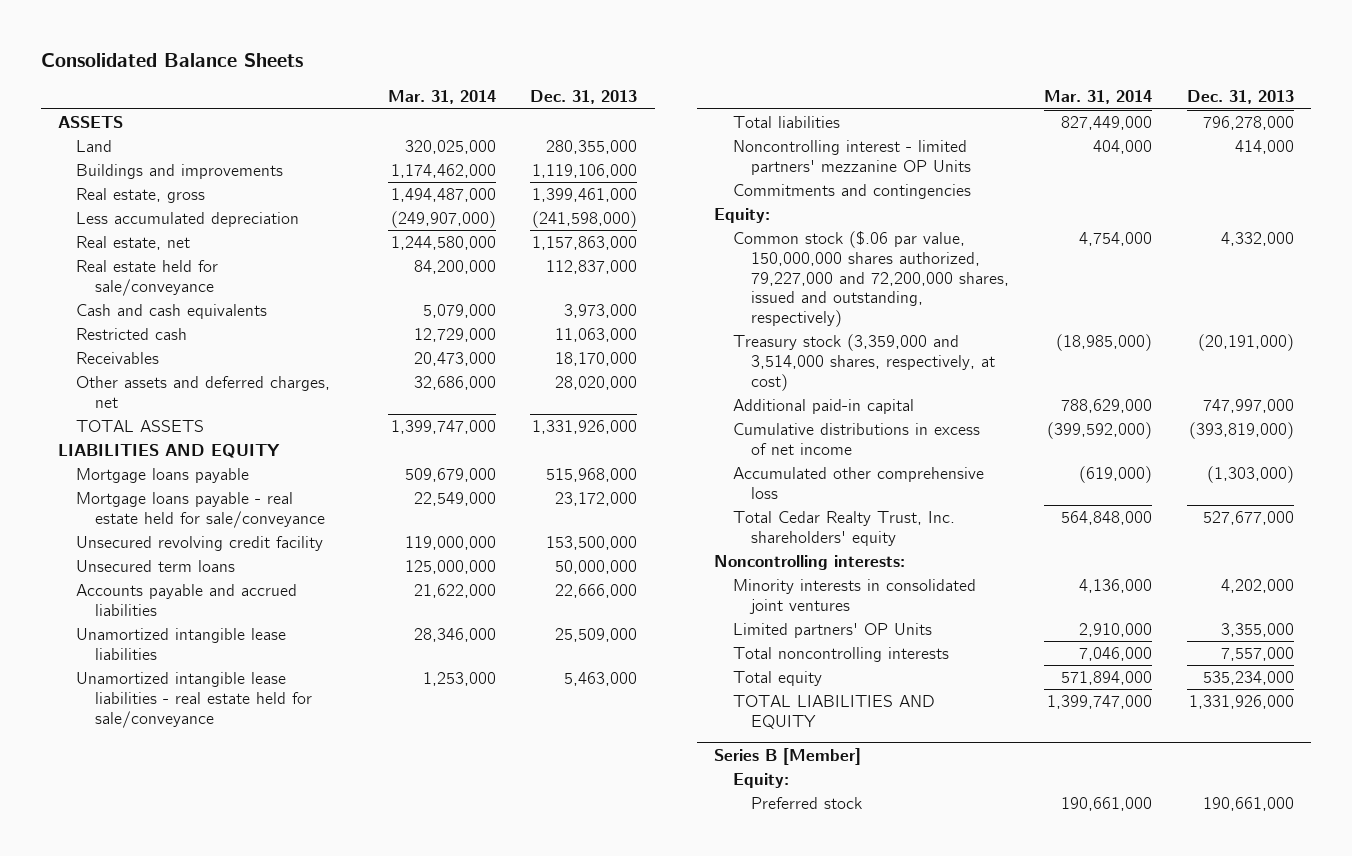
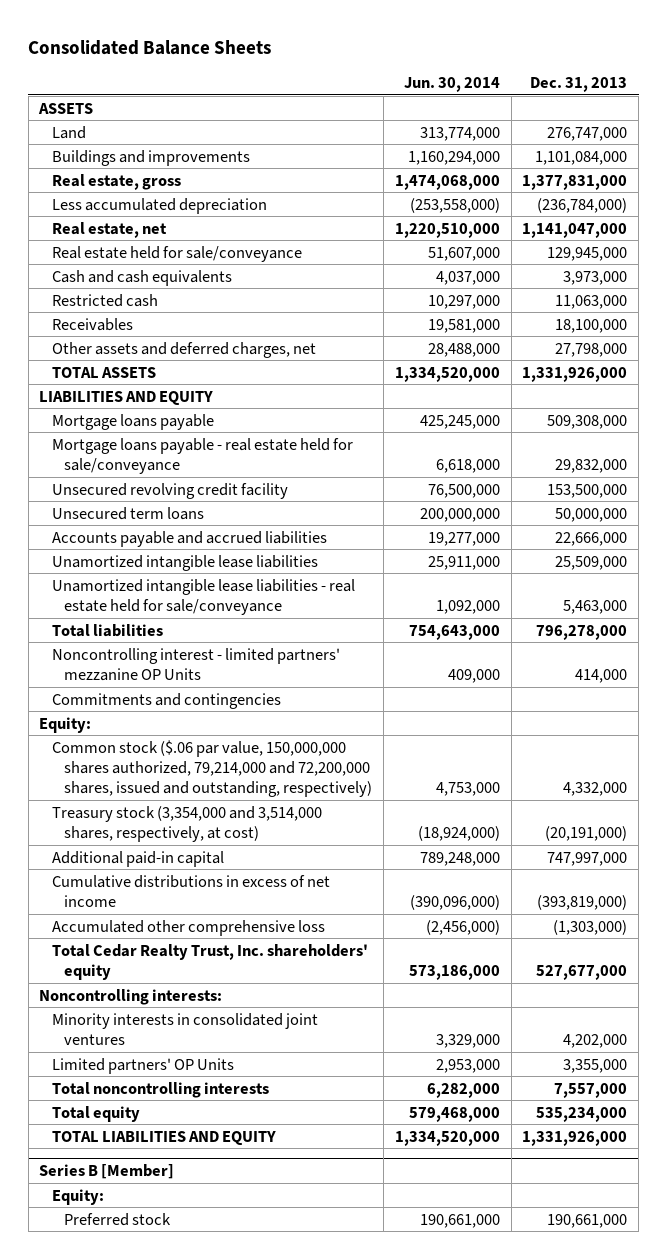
[387,90,496,105] Mar. 31, 2014 -> none
none -> [403,76,500,92] Jun. 30, 2014
[546,140,638,155] 280,355,000 -> [547,126,628,141] 276,747,000
[532,164,638,179] 1,119,106,000 -> [535,150,628,165] 1,101,084,000
[532,188,638,203] 1,399,461,000 -> [522,174,628,190] 1,377,831,000
[532,211,638,229] (241,598,000) -> [537,197,628,213] (236,784,000)
[532,236,638,251] 1,157,863,000 -> [522,222,628,238] 1,141,047,000
[546,260,638,275] 112,837,000 -> [547,246,628,261] 129,945,000
[555,352,638,367] 18,170,000 -> [555,318,628,333] 18,100,000
[555,376,638,391] 28,020,000 -> [555,342,628,357] 27,798,000
[546,468,638,483] 515,968,000 -> [547,414,628,429] 509,308,000
[555,492,638,507] 23,172,000 -> [555,459,628,474] 29,832,000
[732,231,1010,327] Common stock ($.06 par value, 150,000,000 shares authorized, 79,227,000 and 72,200,000 shares, issued and outstanding, respectively) -> [51,739,373,798] Common stock ($.06 par value, 150,000,000 shares authorized, 79,214,000 and 72,200,000 shares, issued and outstanding, respectively)
[732,334,996,391] Treasury stock (3,359,000 and 3,514,000 shares, respectively, at cost) -> [51,805,322,843] Treasury stock (3,354,000 and 3,514,000 shares, respectively, at cost)

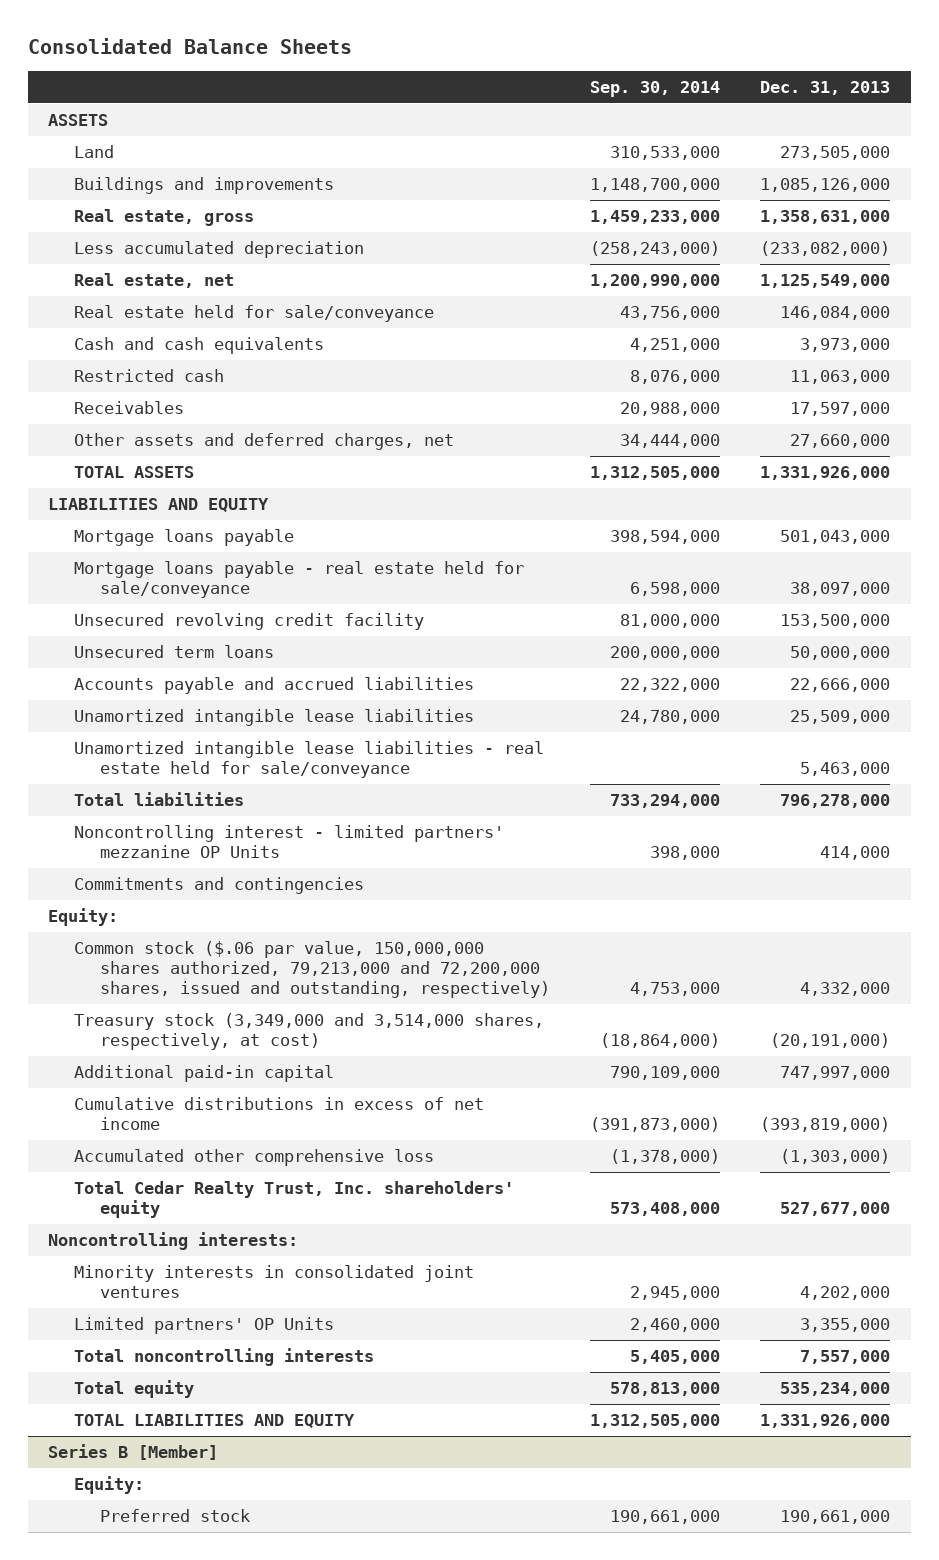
[403,76,500,92] Jun. 30, 2014 -> none
none -> [590,80,721,97] Sep. 30, 2014
[547,126,628,141] 276,747,000 -> [780,146,891,161] 273,505,000
[535,150,628,165] 1,101,084,000 -> [760,178,891,193] 1,085,126,000
[522,174,628,190] 1,377,831,000 -> [760,210,891,225] 1,358,631,000
[537,197,628,213] (236,784,000) -> [760,241,891,257] (233,082,000)
[522,222,628,238] 1,141,047,000 -> [760,274,891,289] 1,125,549,000
[547,246,628,261] 129,945,000 -> [780,306,891,321] 146,084,000
[555,318,628,333] 18,100,000 -> [790,402,891,417] 17,597,000
[555,342,628,357] 27,798,000 -> [790,434,891,449] 27,660,000
[547,414,628,429] 509,308,000 -> [780,530,891,545] 501,043,000
[555,459,628,474] 29,832,000 -> [790,582,891,597] 38,097,000
[51,739,373,798] Common stock ($.06 par value, 150,000,000 shares authorized, 79,214,000 and 72,200,000 shares, issued and outstanding, respectively) -> [73,941,550,999] Common stock ($.06 par value, 150,000,000 shares authorized, 79,213,000 and 72,200,000 shares, issued and outstanding, respectively)
[51,805,322,843] Treasury stock (3,354,000 and 3,514,000 shares, respectively, at cost) -> [73,1013,544,1051] Treasury stock (3,349,000 and 3,514,000 shares, respectively, at cost)

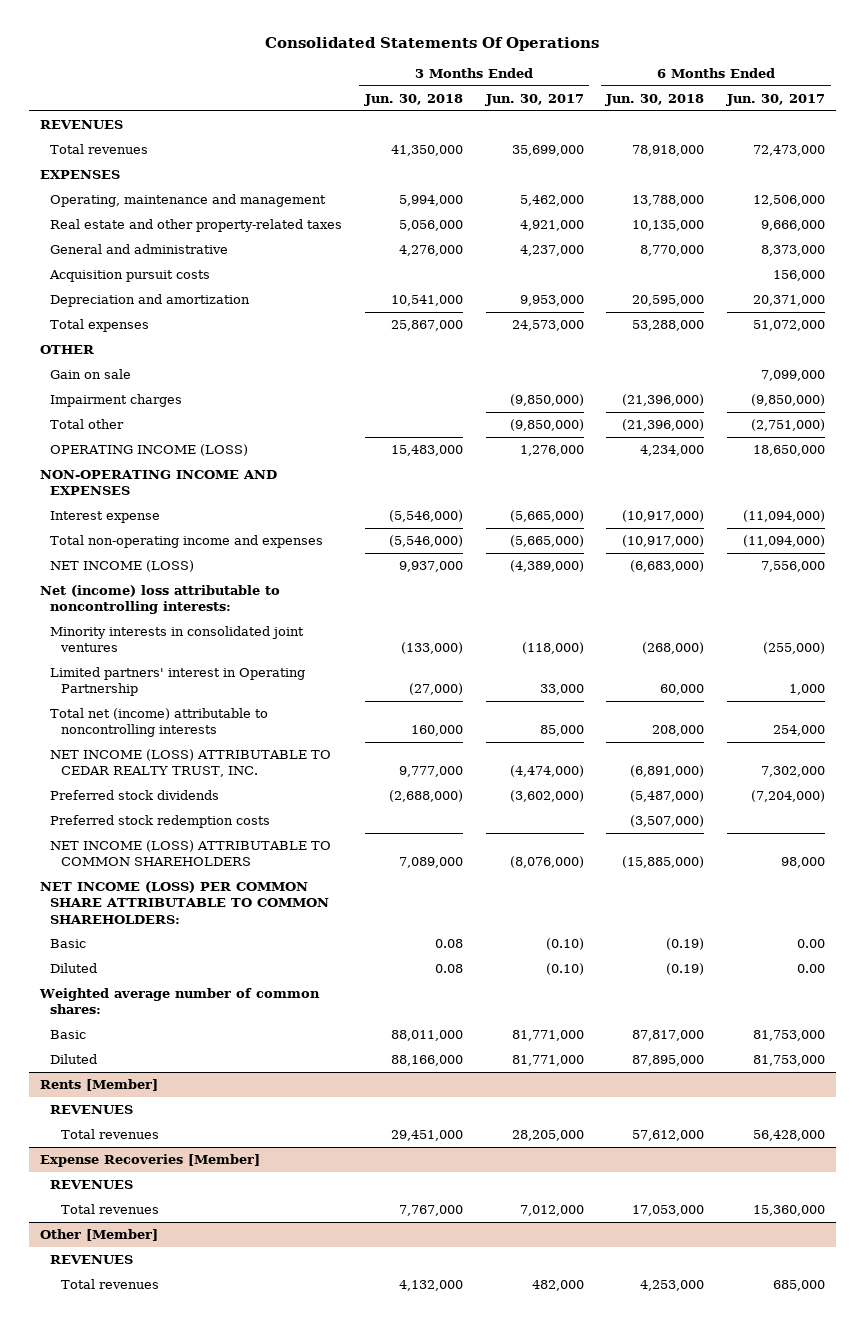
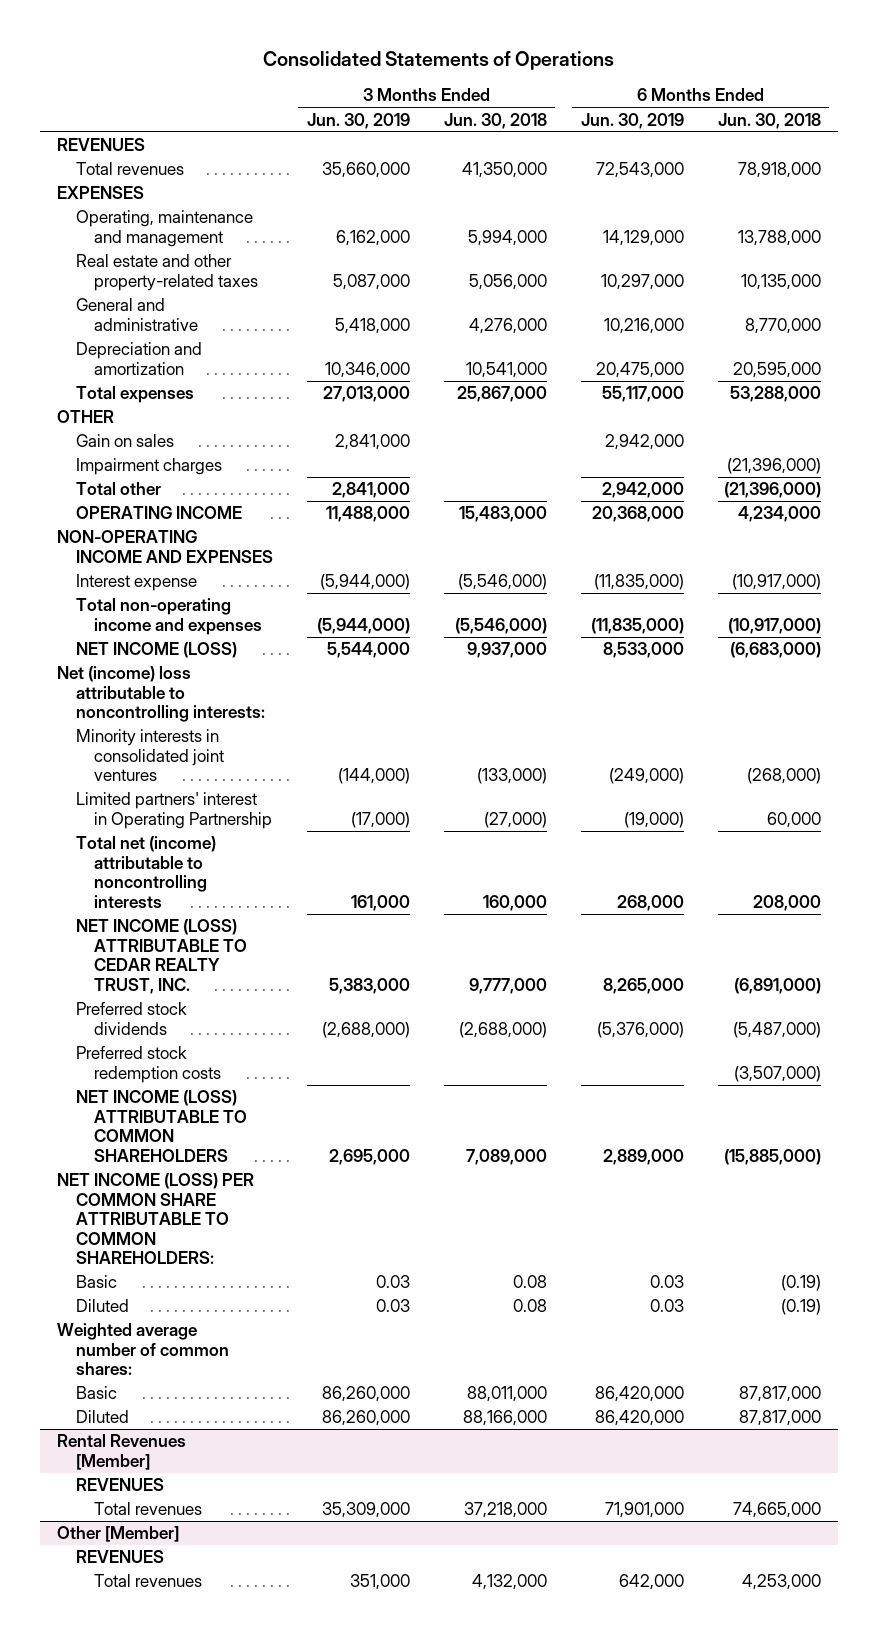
[265,37,600,52] Consolidated Statements Of Operations -> [262,51,614,71] Consolidated Statements of Operations
[484,93,584,106] Jun. 30, 2017 -> none
[725,93,825,106] Jun. 30, 2017 -> none
none -> [306,112,410,129] Jun. 30, 2019
none -> [580,112,684,129] Jun. 30, 2019
[49,270,211,283] Acquisition pursuit costs -> none
[50,369,132,380] Gain on sale -> [75,434,174,448] Gain on sales
[50,444,249,457] OPERATING INCOME (LOSS) -> [75,506,242,520] OPERATING INCOME
[39,1079,158,1092] Rents [Member] -> none
[50,1105,134,1115] REVENUES -> none
[60,1129,159,1140] Total revenues -> none
[39,1154,260,1168] Expense Recoveries [Member] -> none
[632,1055,705,1067] 87,895,000 -> [738,1410,821,1427] 87,817,000
none -> [57,1434,187,1470] Rental Revenues [Member]
[398,1205,463,1217] 7,767,000 -> [463,1502,547,1519] 37,218,000
[632,1205,705,1217] 17,053,000 -> [732,1502,821,1519] 74,665,000

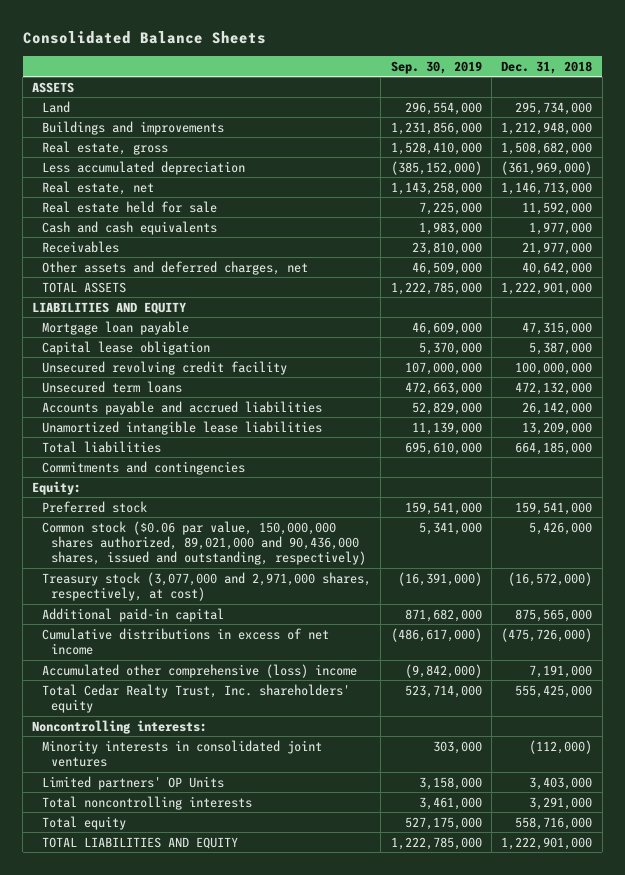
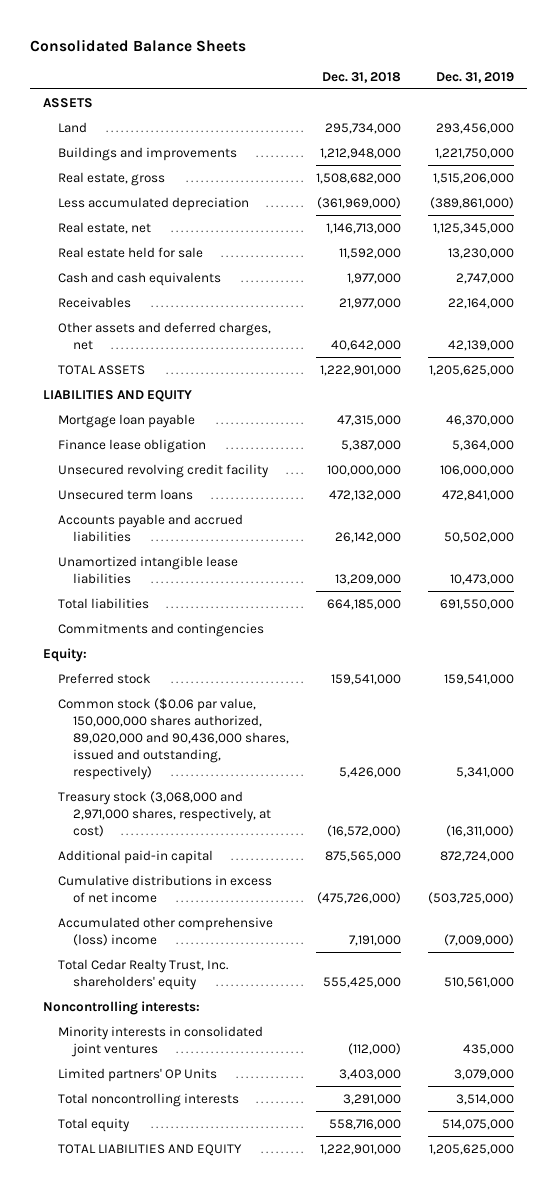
[390,60,482,74] Sep. 30, 2019 -> none
none -> [435,71,514,83] Dec. 31, 2019
[41,340,210,355] Capital lease obligation -> [58,438,207,453] Finance lease obligation
[41,520,366,566] Common stock ($0.06 par value, 150,000,000 shares authorized, 89,021,000 and 90,436,000 shares, issued and outstanding, respectively) -> [58,697,290,781] Common stock ($0.06 par value, 150,000,000 shares authorized, 89,020,000 and 90,436,000 shares, issued and outstanding, respectively)
[41,571,371,602] Treasury stock (3,077,000 and 2,971,000 shares, respectively, at cost) -> [58,790,272,837] Treasury stock (3,068,000 and 2,971,000 shares, respectively, at cost)

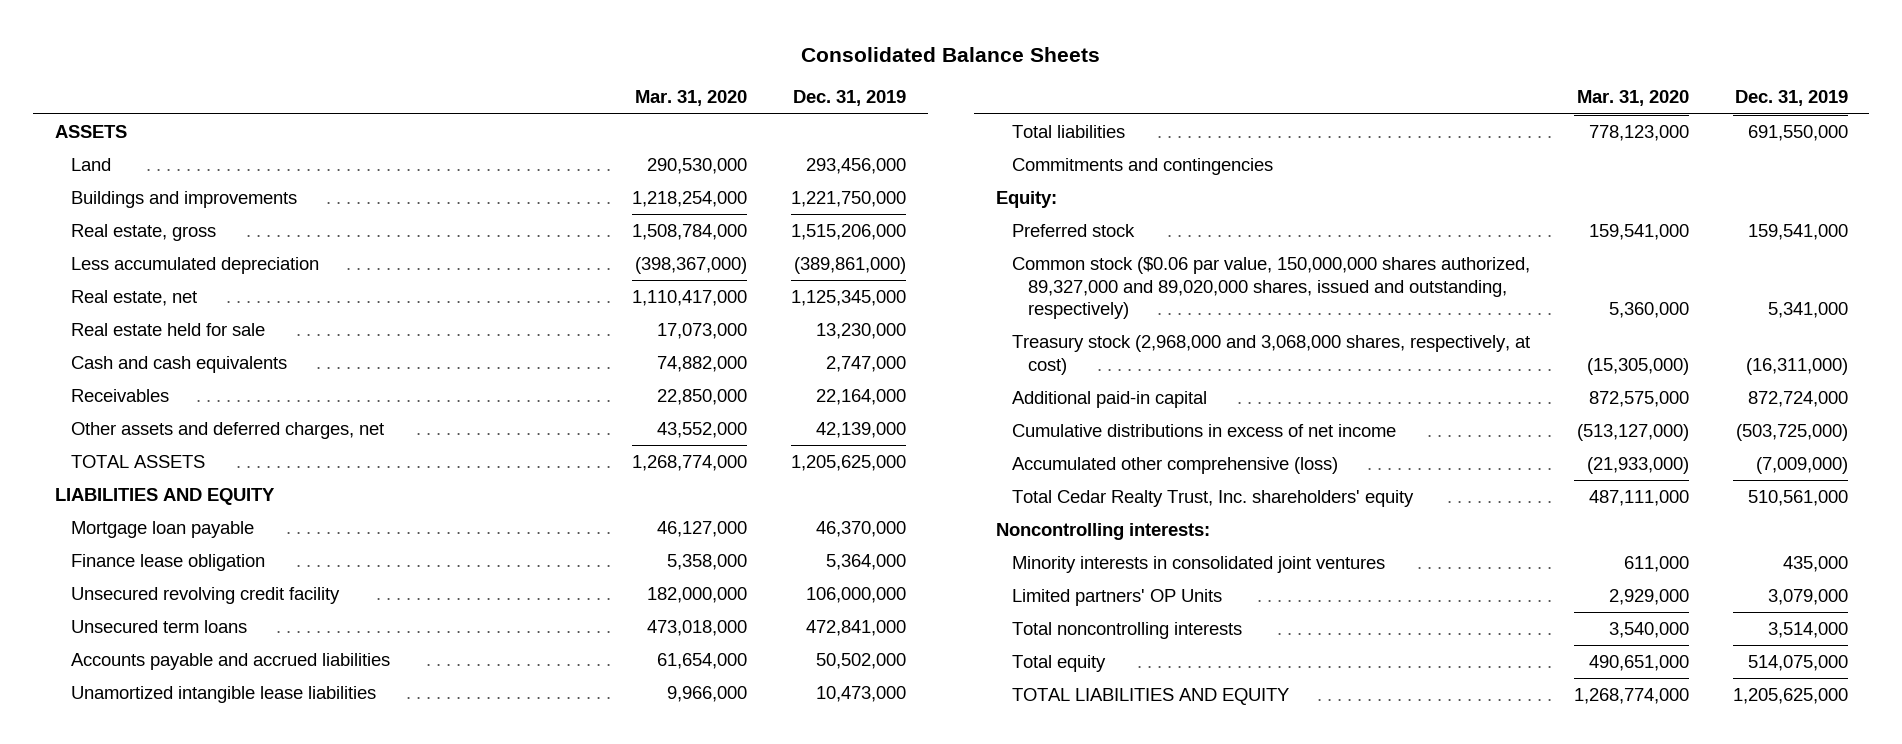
[322,71,402,83] Dec. 31, 2018 -> none
none -> [635,90,748,107] Mar. 31, 2020
[58,697,290,781] Common stock ($0.06 par value, 150,000,000 shares authorized, 89,020,000 and 90,436,000 shares, issued and outstanding, respectively) -> [1012,257,1531,319] Common stock ($0.06 par value, 150,000,000 shares authorized, 89,327,000 and 89,020,000 shares, issued and outstanding, respectively)
[58,790,272,837] Treasury stock (3,068,000 and 2,971,000 shares, respectively, at cost) -> [1012,335,1531,375] Treasury stock (2,968,000 and 3,068,000 shares, respectively, at cost)
[58,916,274,946] Accumulated other comprehensive (loss) income -> [1012,457,1339,475] Accumulated other comprehensive (loss)

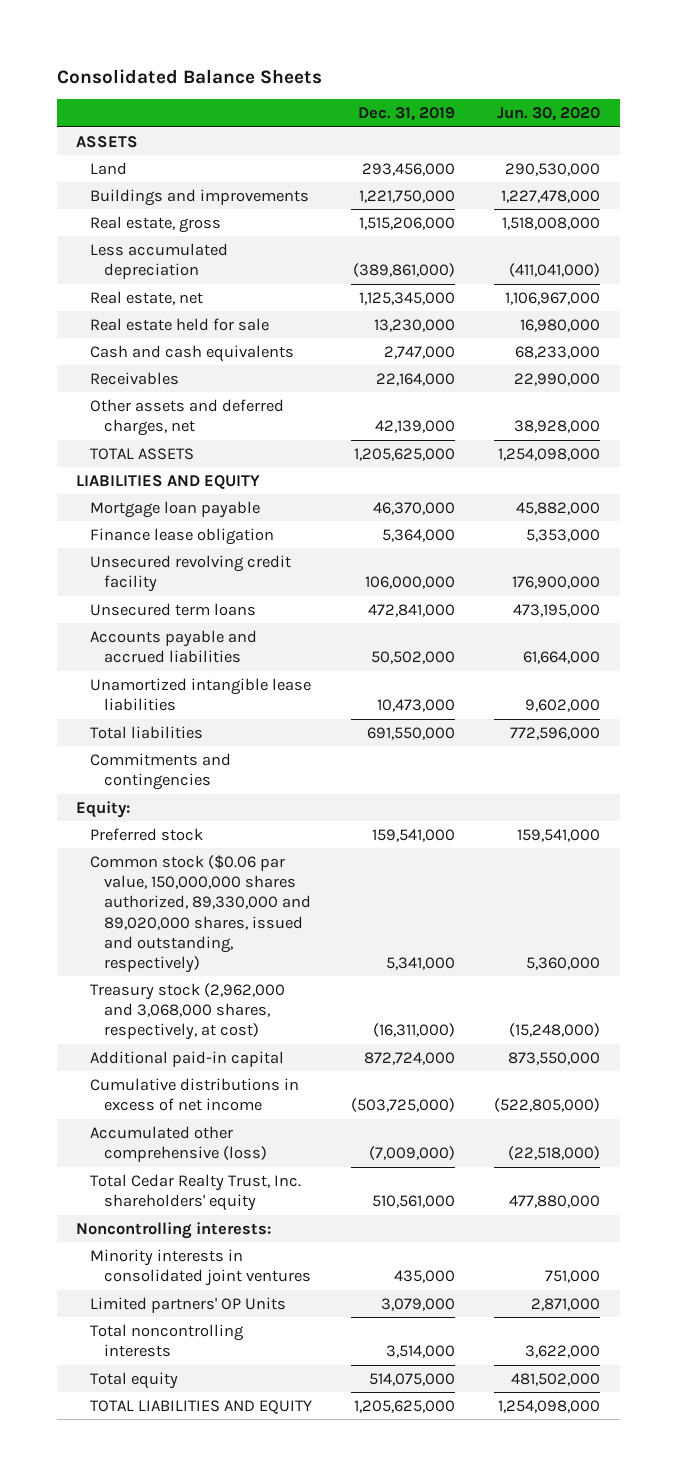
[635,90,748,107] Mar. 31, 2020 -> none
none -> [497,107,601,122] Jun. 30, 2020
[1012,257,1531,319] Common stock ($0.06 par value, 150,000,000 shares authorized, 89,327,000 and 89,020,000 shares, issued and outstanding, respectively) -> [90,854,312,973] Common stock ($0.06 par value, 150,000,000 shares authorized, 89,330,000 and 89,020,000 shares, issued and outstanding, respectively)
[1012,335,1531,375] Treasury stock (2,968,000 and 3,068,000 shares, respectively, at cost) -> [90,982,286,1041] Treasury stock (2,962,000 and 3,068,000 shares, respectively, at cost)

